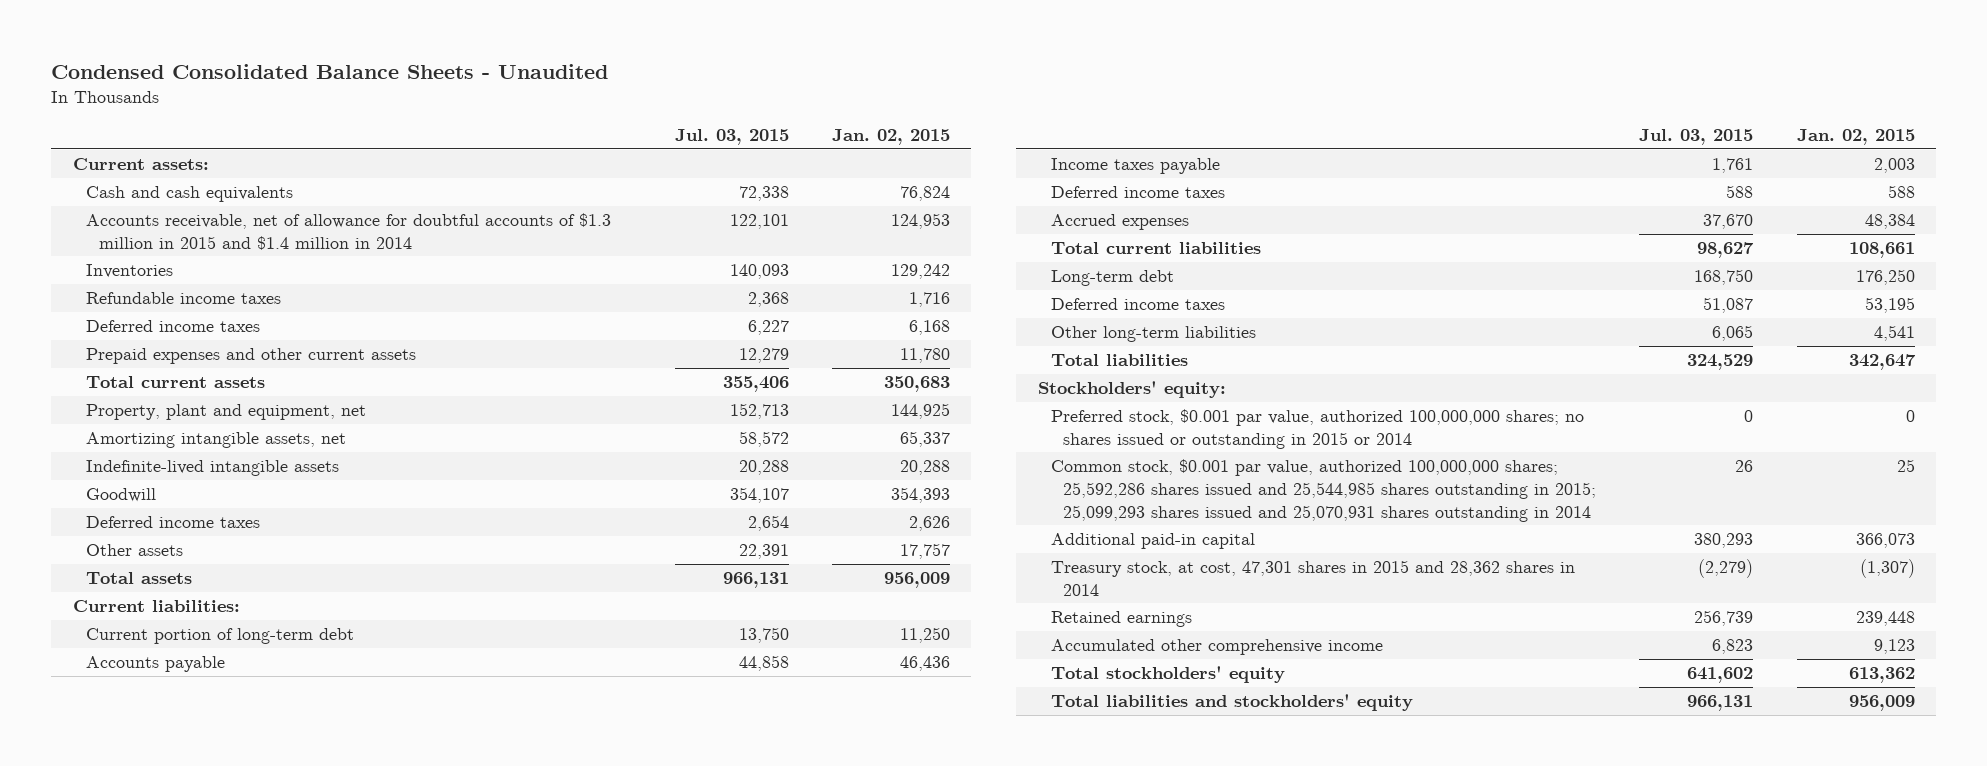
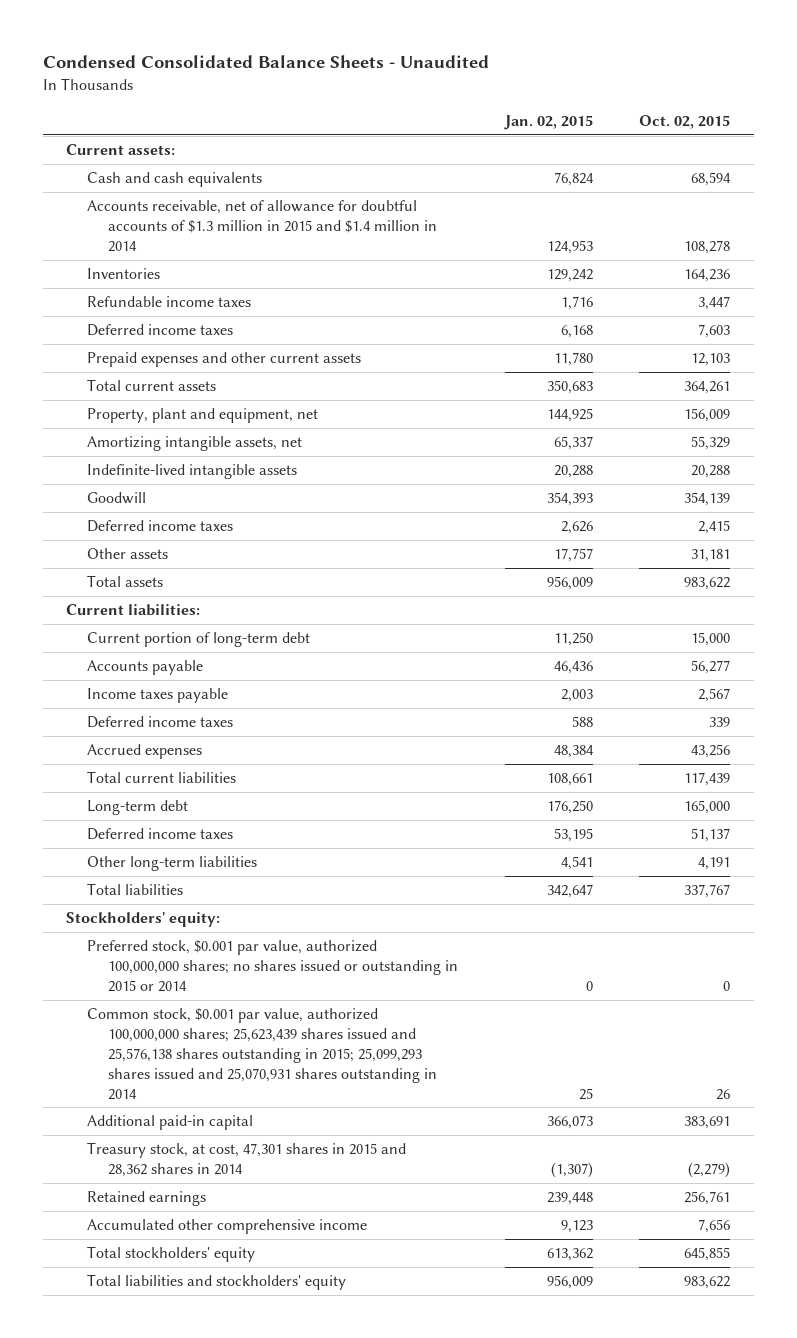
[674,129,789,146] Jul. 03, 2015 -> none
none -> [639,114,731,129] Oct. 02, 2015
[1050,458,1597,522] Common stock, $0.001 par value, authorized 100,000,000 shares; 25,592,286 shares issued and 25,544,985 shares outstanding in 2015; 25,099,293 shares issued and 25,070,931 shares outstanding in 2014 -> [87,1008,438,1100] Common stock, $0.001 par value, authorized 100,000,000 shares; 25,623,439 shares issued and 25,576,138 shares outstanding in 2015; 25,099,293 shares issued and 25,070,931 shares outstanding in 2014

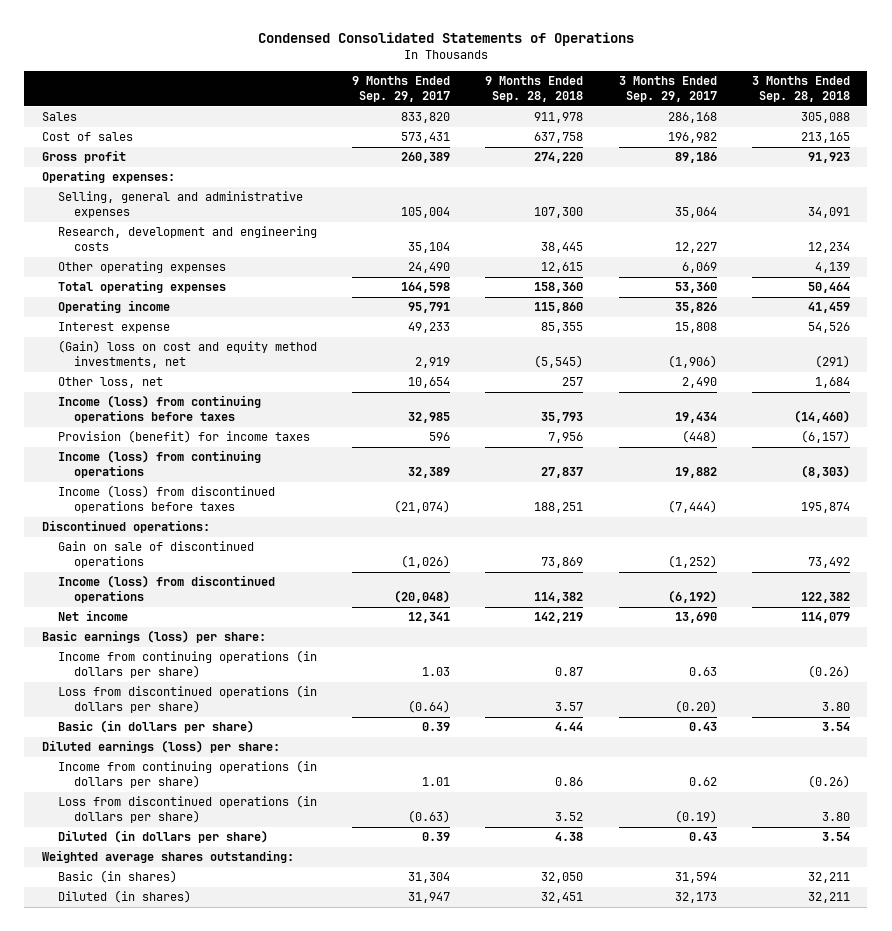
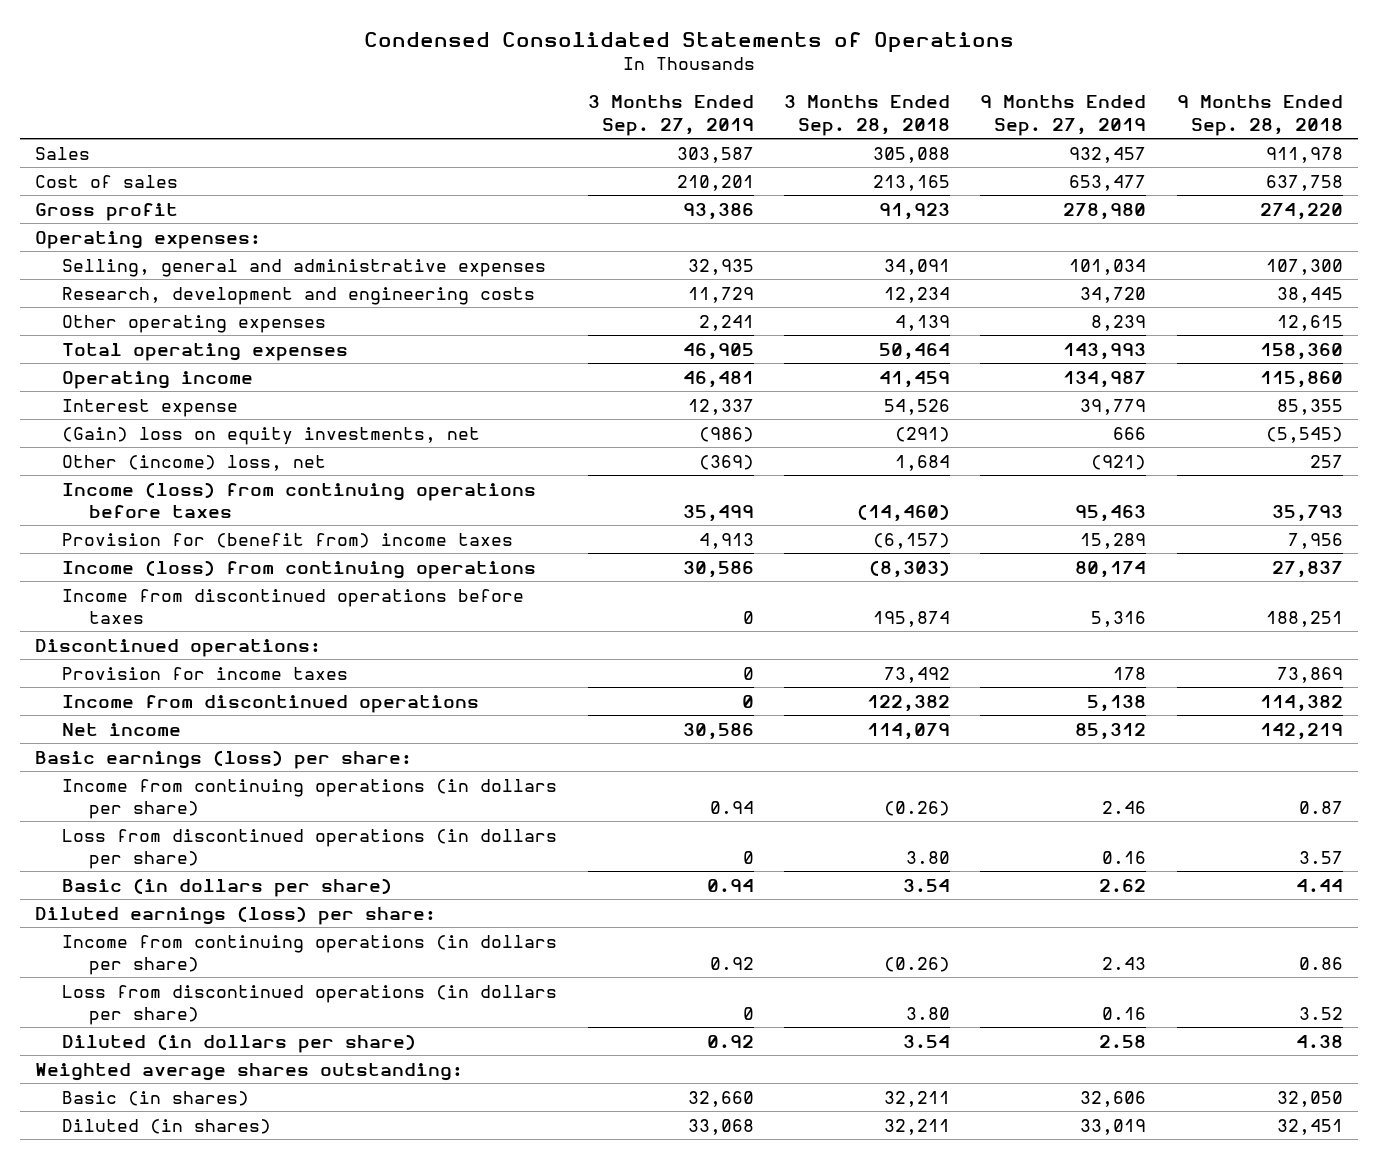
[352,76,451,103] 9 Months Ended Sep. 29, 2017 -> none
[618,76,717,103] 3 Months Ended Sep. 29, 2017 -> none
none -> [587,95,754,136] 3 Months Ended Sep. 27, 2019
none -> [980,95,1147,136] 9 Months Ended Sep. 27, 2019
[57,340,317,369] (Gain) loss on cost and equity method investments, net -> [62,426,481,445] (Gain) loss on equity investments, net
[57,377,163,389] Other loss, net -> [62,454,327,471] Other (income) loss, net
[57,430,310,444] Provision (benefit) for income taxes -> [62,532,514,548] Provision for (benefit from) income taxes
[57,485,275,514] Income (loss) from discontinued operations before taxes -> [62,588,525,624] Income from discontinued operations before taxes
[57,541,254,569] Gain on sale of discontinued operations -> [62,666,349,680] Provision for income taxes
[57,575,275,604] Income (loss) from discontinued operations -> [62,694,480,713] Income from discontinued operations

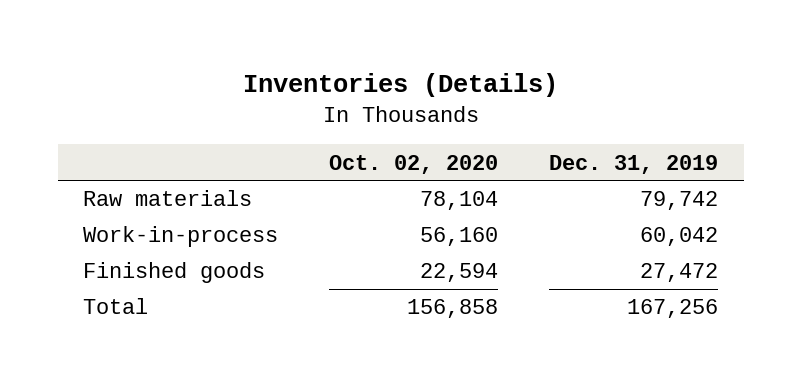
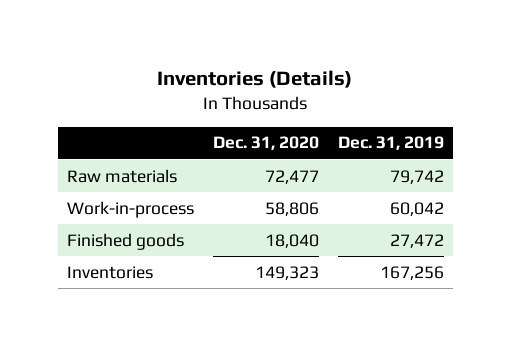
[329,154,499,174] Oct. 02, 2020 -> none
none -> [212,136,319,151] Dec. 31, 2020
[83,298,149,315] Total -> [67,265,154,279] Inventories

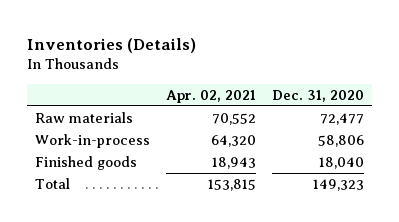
[337,136,444,151] Dec. 31, 2019 -> none
none -> [165,89,256,103] Apr. 02, 2021
[67,265,154,279] Inventories -> [35,177,71,189] Total

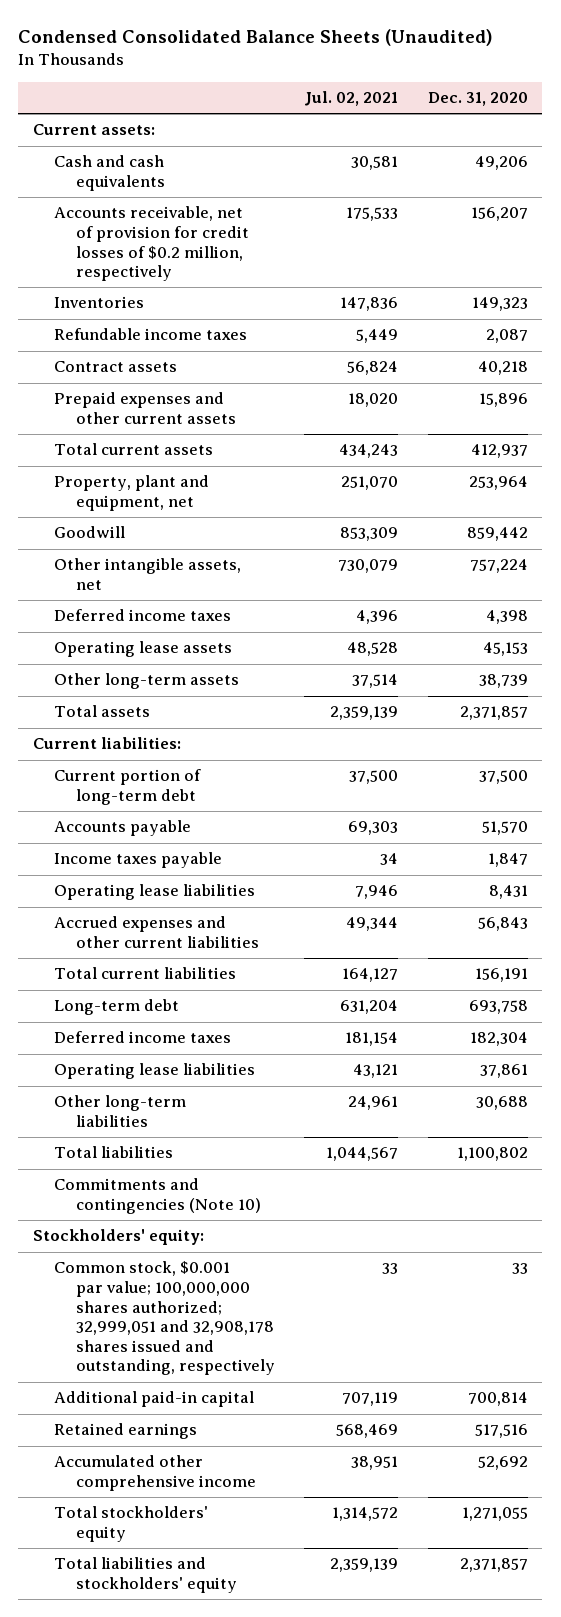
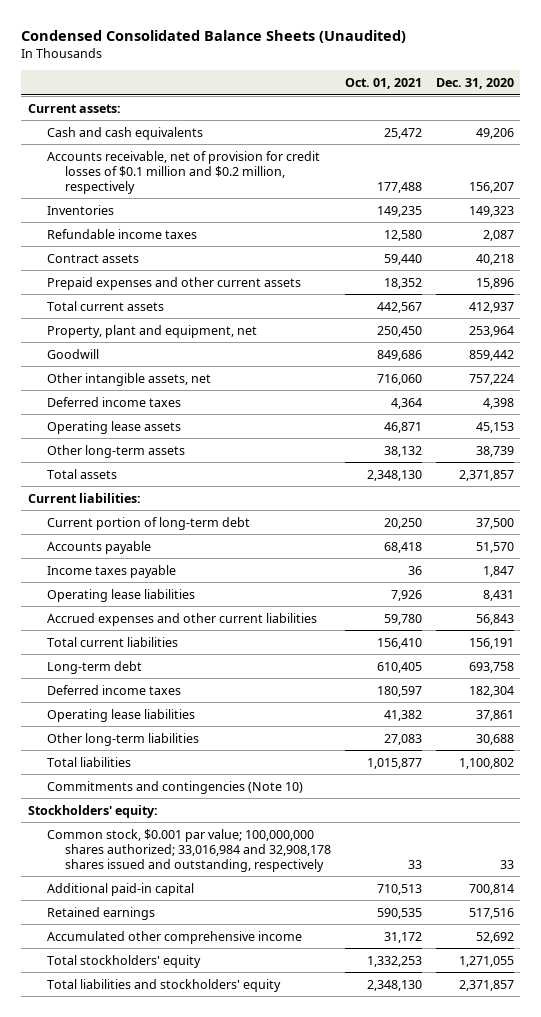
[304,91,399,107] Jul. 02, 2021 -> none
none -> [344,78,422,90] Oct. 01, 2021
[54,206,249,282] Accounts receivable, net of provision for credit losses of $0.2 million, respectively -> [46,150,320,194] Accounts receivable, net of provision for credit losses of $0.1 million and $0.2 million, respectively
[54,1261,275,1376] Common stock, $0.001 par value; 100,000,000 shares authorized; 32,999,051 and 32,908,178 shares issued and outstanding, respectively -> [46,828,332,872] Common stock, $0.001 par value; 100,000,000 shares authorized; 33,016,984 and 32,908,178 shares issued and outstanding, respectively

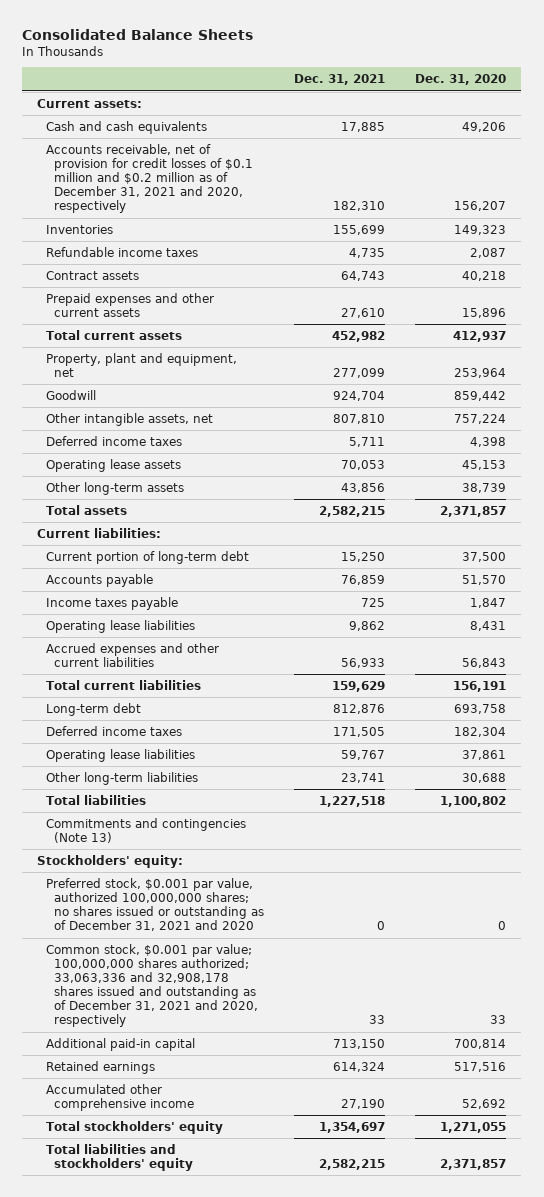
[20,29,406,43] Condensed Consolidated Balance Sheets (Unaudited) -> [22,29,254,41] Consolidated Balance Sheets
[344,78,422,90] Oct. 01, 2021 -> none
none -> [294,74,386,86] Dec. 31, 2021
[46,150,320,194] Accounts receivable, net of provision for credit losses of $0.1 million and $0.2 million, respectively -> [45,143,254,214] Accounts receivable, net of provision for credit losses of $0.1 million and $0.2 million as of December 31, 2021 and 2020, respectively
[46,780,303,794] Commitments and contingencies (Note 10) -> [45,817,246,843] Commitments and contingencies (Note 13)
none -> [45,877,265,932] Preferred stock, $0.001 par value, authorized 100,000,000 shares; no shares issued or outstanding as of December 31, 2021 and 2020
[46,828,332,872] Common stock, $0.001 par value; 100,000,000 shares authorized; 33,016,984 and 32,908,178 shares issued and outstanding, respectively -> [45,943,259,1028] Common stock, $0.001 par value; 100,000,000 shares authorized; 33,063,336 and 32,908,178 shares issued and outstanding as of December 31, 2021 and 2020, respectively

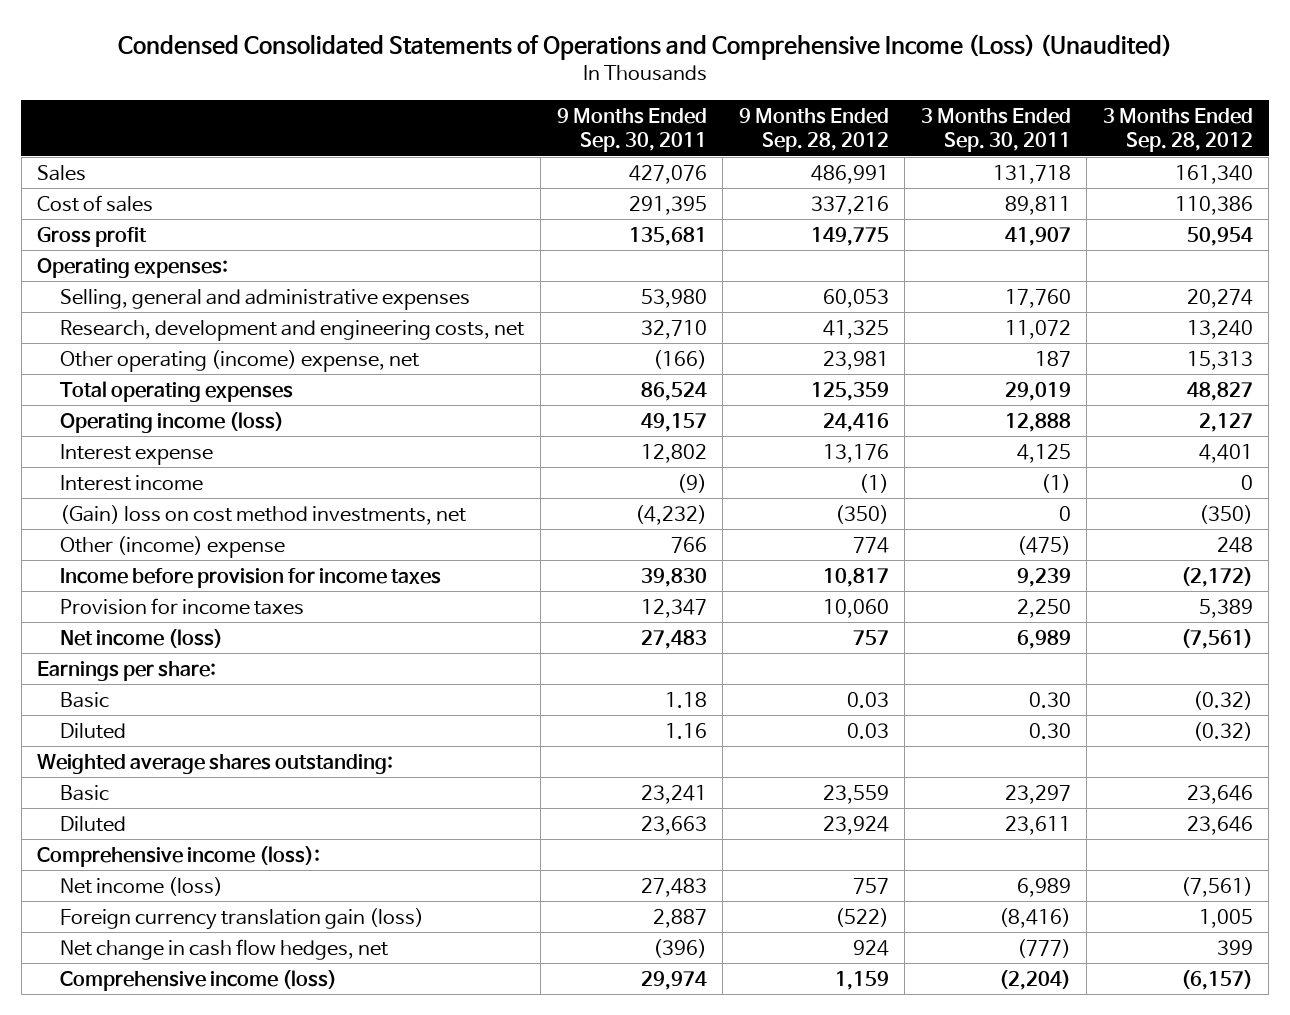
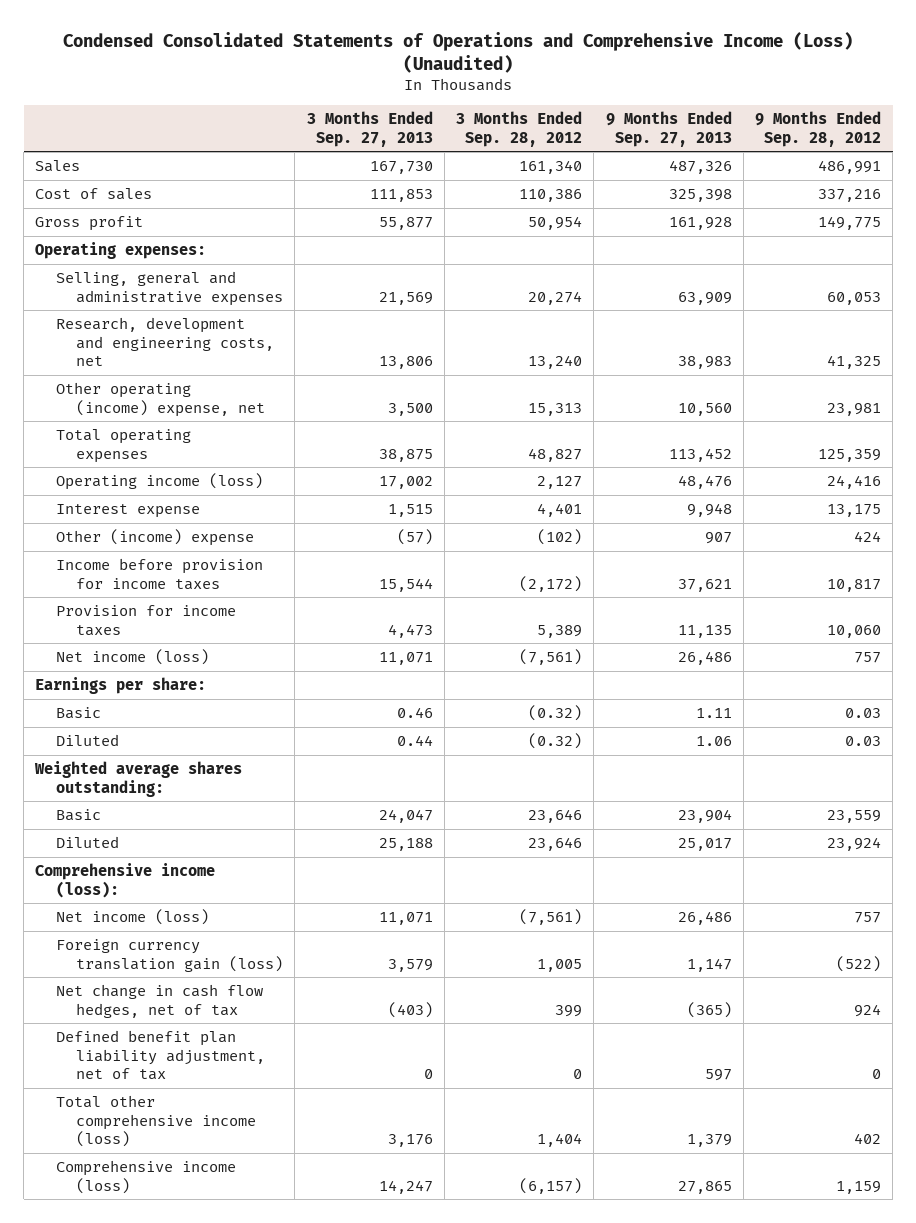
[556,107,707,153] 9 Months Ended Sep. 30, 2011 -> none
[920,107,1071,153] 3 Months Ended Sep. 30, 2011 -> none
none -> [306,110,433,147] 3 Months Ended Sep. 27, 2013
none -> [605,110,732,147] 9 Months Ended Sep. 27, 2013
[60,474,204,491] Interest income -> none
[60,504,467,525] (Gain) loss on cost method investments, net -> none
[822,443,889,463] 13,176 -> [826,504,881,518] 13,175
[852,536,889,553] 774 -> [853,531,881,543] 424
[1216,536,1253,553] 248 -> [537,529,583,546] (102)
[60,938,389,960] Net change in cash flow hedges, net -> [55,984,263,1018] Net change in cash flow hedges, net of tax
none -> [55,1030,266,1081] Defined benefit plan liability adjustment, net of tax
none -> [55,1095,257,1148] Total other comprehensive income (loss)

